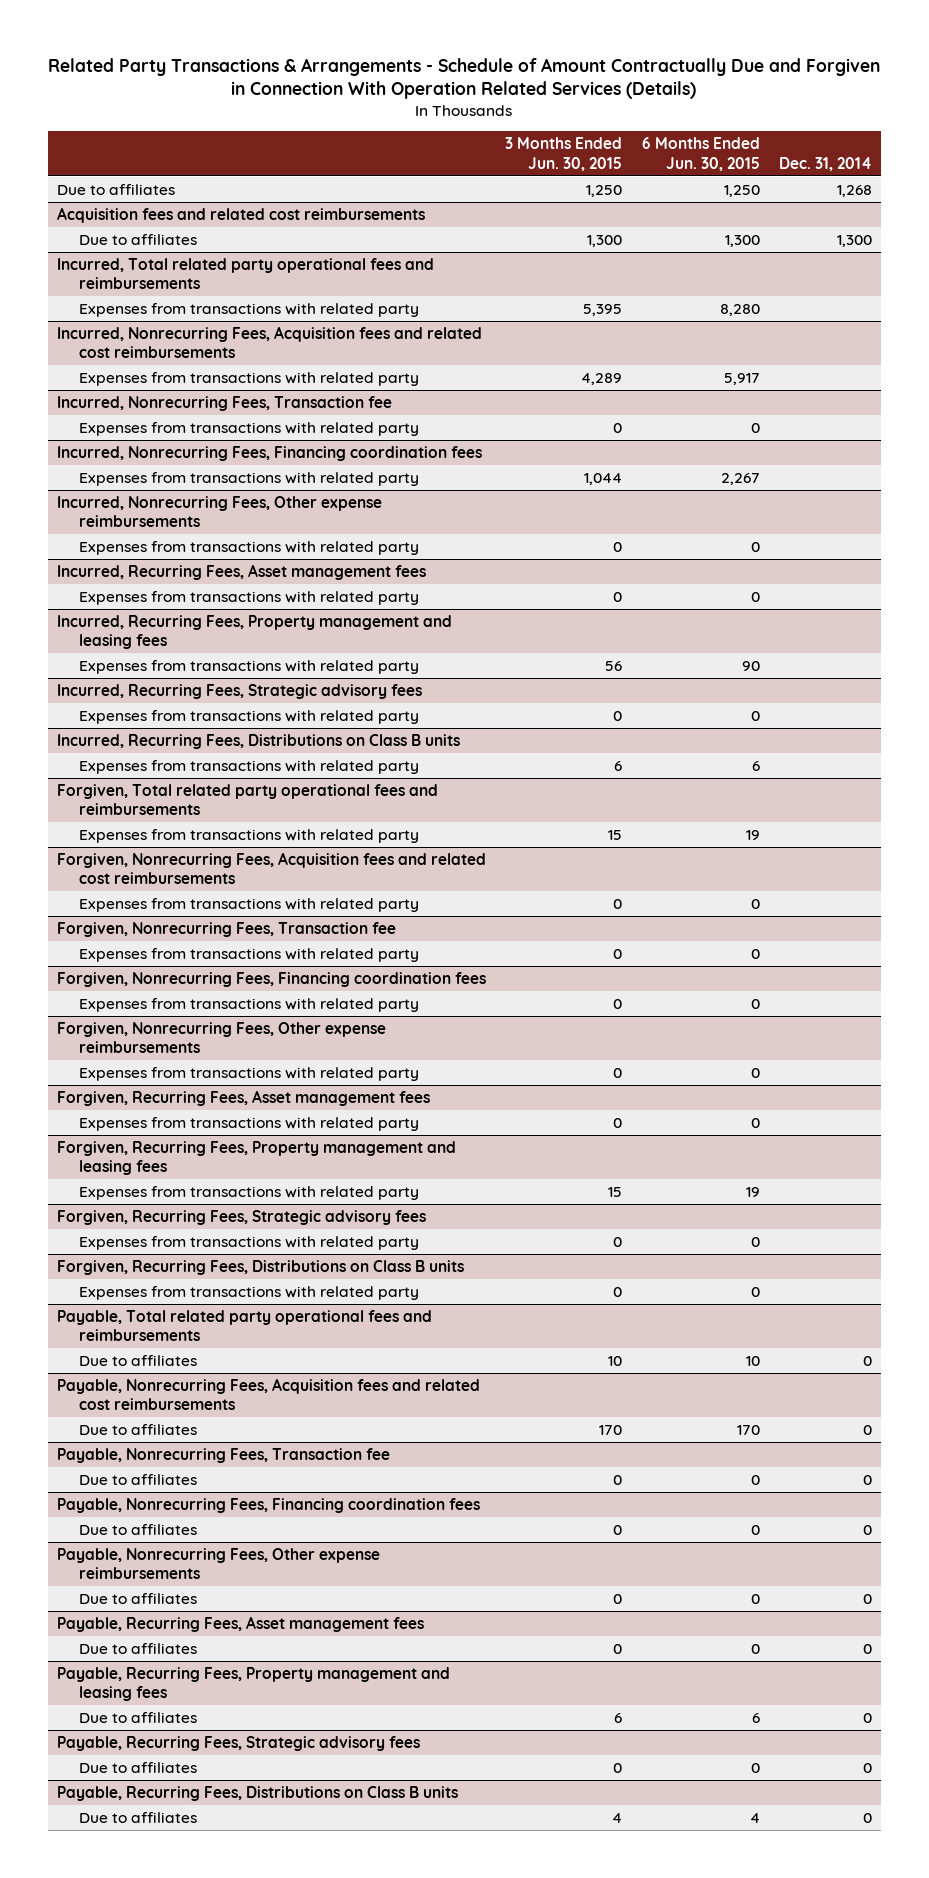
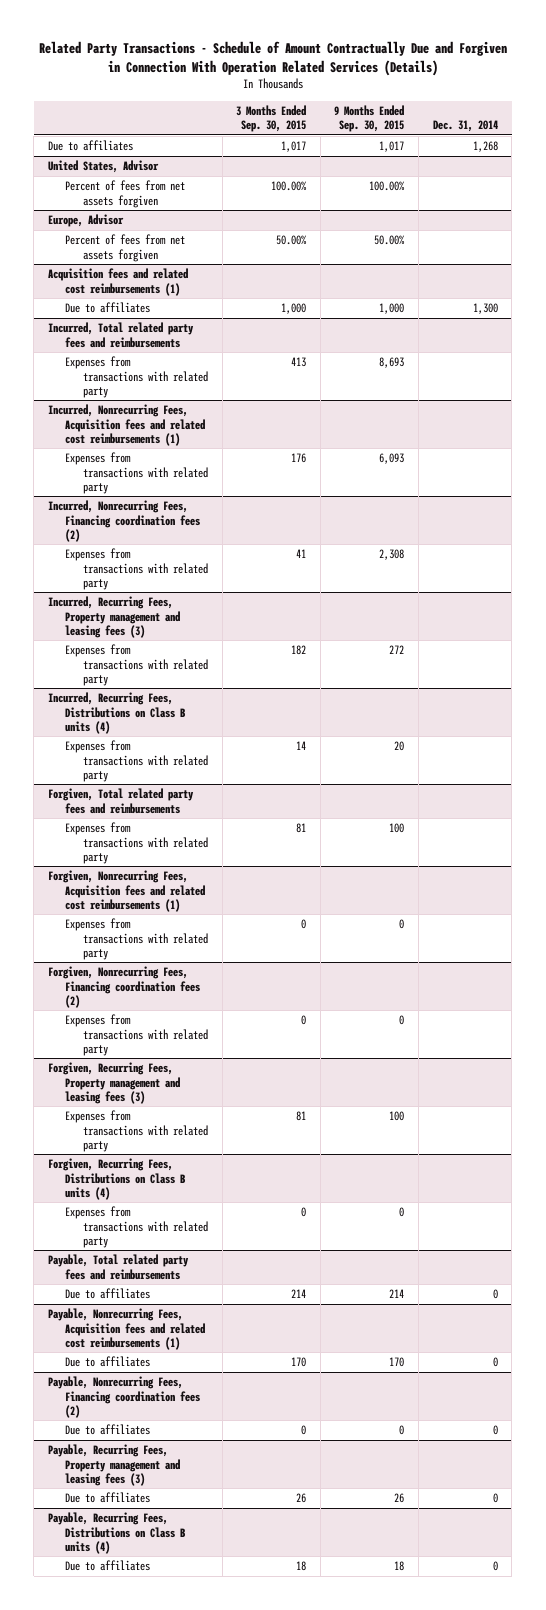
[48,57,881,100] Related Party Transactions & Arrangements - Schedule of Amount Contractually Due and Forgiven in Connection With Operation Related Services (Details) -> [38,40,507,76] Related Party Transactions - Schedule of Amount Contractually Due and Forgiven in Connection With Operation Related Services (Details)
[505,137,623,171] 3 Months Ended Jun. 30, 2015 -> none
[641,137,760,171] 6 Months Ended Jun. 30, 2015 -> none
none -> [236,104,307,133] 3 Months Ended Sep. 30, 2015
none -> [334,104,405,133] 9 Months Ended Sep. 30, 2015
none -> [47,160,159,174] United States, Advisor
none -> [65,180,186,208] Percent of fees from net assets forgiven
none -> [47,214,124,228] Europe, Advisor
none -> [65,234,186,262] Percent of fees from net assets forgiven
[57,206,426,223] Acquisition fees and related cost reimbursements -> [47,268,188,296] Acquisition fees and related cost reimbursements (1)
[57,257,435,290] Incurred, Total related party operational fees and reimbursements -> [47,322,194,348] Incurred, Total related party fees and reimbursements
[57,325,483,359] Incurred, Nonrecurring Fees, Acquisition fees and related cost reimbursements -> [47,404,206,446] Incurred, Nonrecurring Fees, Acquisition fees and related cost reimbursements (1)
[57,395,393,411] Incurred, Nonrecurring Fees, Transaction fee -> none
[79,421,420,436] Expenses from transactions with related party -> none
[57,445,483,461] Incurred, Nonrecurring Fees, Financing coordination fees -> [47,500,201,542] Incurred, Nonrecurring Fees, Financing coordination fees (2)
[57,495,383,528] Incurred, Nonrecurring Fees, Other expense reimbursements -> none
[79,540,420,555] Expenses from transactions with related party -> none
[57,563,427,580] Incurred, Recurring Fees, Asset management fees -> none
[79,590,420,605] Expenses from transactions with related party -> none
[57,614,453,650] Incurred, Recurring Fees, Property management and leasing fees -> [47,596,181,638] Incurred, Recurring Fees, Property management and leasing fees (3)
[57,683,423,699] Incurred, Recurring Fees, Strategic advisory fees -> none
[79,709,420,724] Expenses from transactions with related party -> none
[57,733,461,749] Incurred, Recurring Fees, Distributions on Class B units -> [47,692,187,734] Incurred, Recurring Fees, Distributions on Class B units (4)
[57,783,439,816] Forgiven, Total related party operational fees and reimbursements -> [47,788,194,814] Forgiven, Total related party fees and reimbursements
[57,851,487,885] Forgiven, Nonrecurring Fees, Acquisition fees and related cost reimbursements -> [47,870,206,912] Forgiven, Nonrecurring Fees, Acquisition fees and related cost reimbursements (1)
[57,921,397,937] Forgiven, Nonrecurring Fees, Transaction fee -> none
[79,947,420,962] Expenses from transactions with related party -> none
[57,971,487,987] Forgiven, Nonrecurring Fees, Financing coordination fees -> [47,966,201,1008] Forgiven, Nonrecurring Fees, Financing coordination fees (2)
[57,1021,387,1054] Forgiven, Nonrecurring Fees, Other expense reimbursements -> none
[79,1066,420,1081] Expenses from transactions with related party -> none
[57,1089,431,1106] Forgiven, Recurring Fees, Asset management fees -> none
[79,1116,420,1131] Expenses from transactions with related party -> none
[57,1140,457,1176] Forgiven, Recurring Fees, Property management and leasing fees -> [47,1062,181,1104] Forgiven, Recurring Fees, Property management and leasing fees (3)
[57,1209,427,1225] Forgiven, Recurring Fees, Strategic advisory fees -> none
[79,1235,420,1250] Expenses from transactions with related party -> none
[57,1259,465,1275] Forgiven, Recurring Fees, Distributions on Class B units -> [47,1158,187,1200] Forgiven, Recurring Fees, Distributions on Class B units (4)
[57,1309,433,1342] Payable, Total related party operational fees and reimbursements -> [47,1254,189,1280] Payable, Total related party fees and reimbursements
[57,1377,481,1411] Payable, Nonrecurring Fees, Acquisition fees and related cost reimbursements -> [47,1308,206,1350] Payable, Nonrecurring Fees, Acquisition fees and related cost reimbursements (1)
[57,1447,391,1463] Payable, Nonrecurring Fees, Transaction fee -> none
[79,1473,198,1485] Due to affiliates -> none
[57,1497,481,1513] Payable, Nonrecurring Fees, Financing coordination fees -> [47,1376,201,1418] Payable, Nonrecurring Fees, Financing coordination fees (2)
[57,1547,381,1580] Payable, Nonrecurring Fees, Other expense reimbursements -> none
[79,1592,198,1604] Due to affiliates -> none
[57,1615,425,1632] Payable, Recurring Fees, Asset management fees -> none
[79,1642,198,1654] Due to affiliates -> none
[57,1666,451,1702] Payable, Recurring Fees, Property management and leasing fees -> [47,1444,181,1486] Payable, Recurring Fees, Property management and leasing fees (3)
[57,1735,421,1751] Payable, Recurring Fees, Strategic advisory fees -> none
[79,1761,198,1773] Due to affiliates -> none
[57,1785,459,1801] Payable, Recurring Fees, Distributions on Class B units -> [47,1512,187,1554] Payable, Recurring Fees, Distributions on Class B units (4)

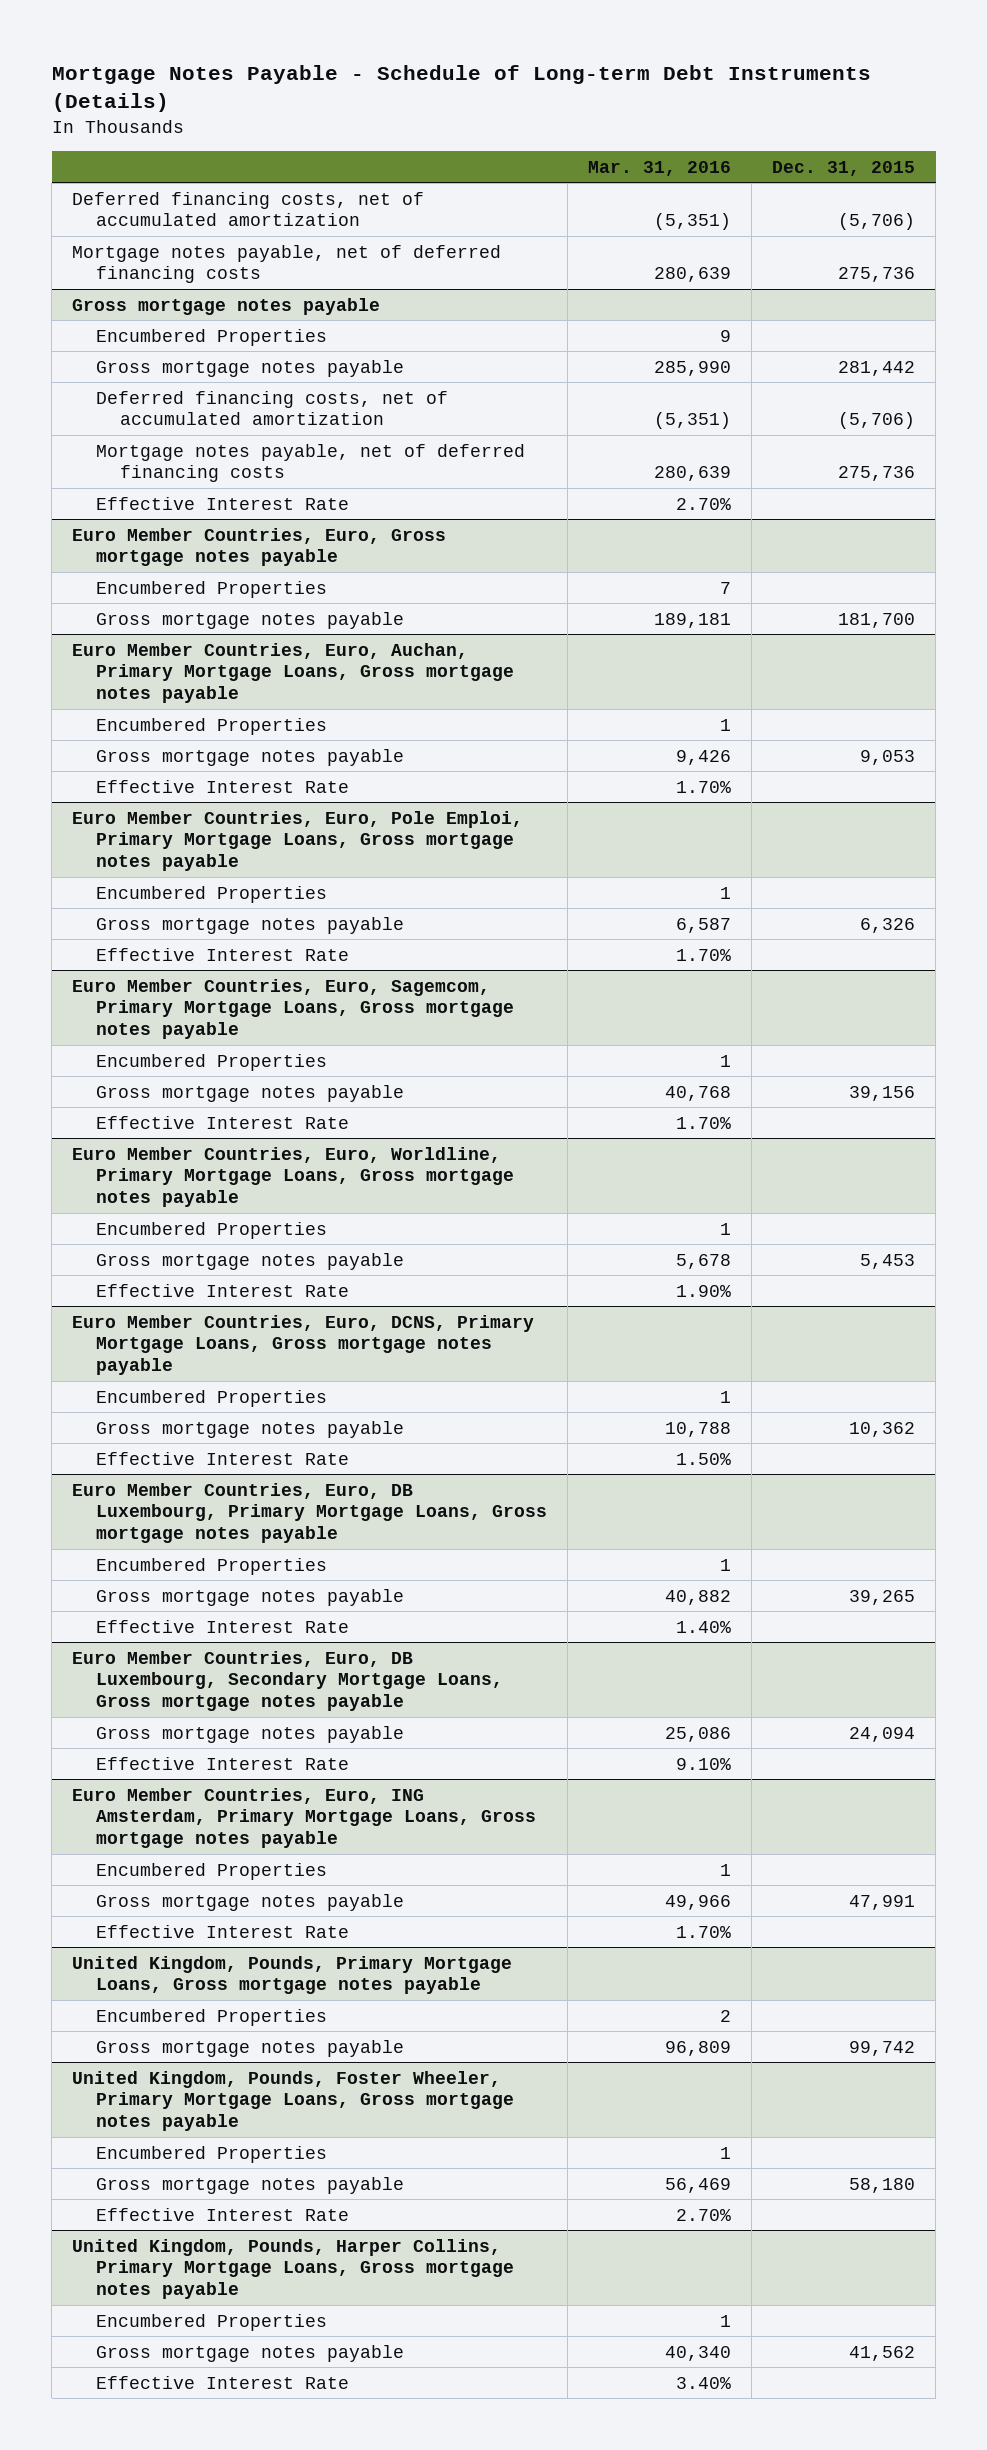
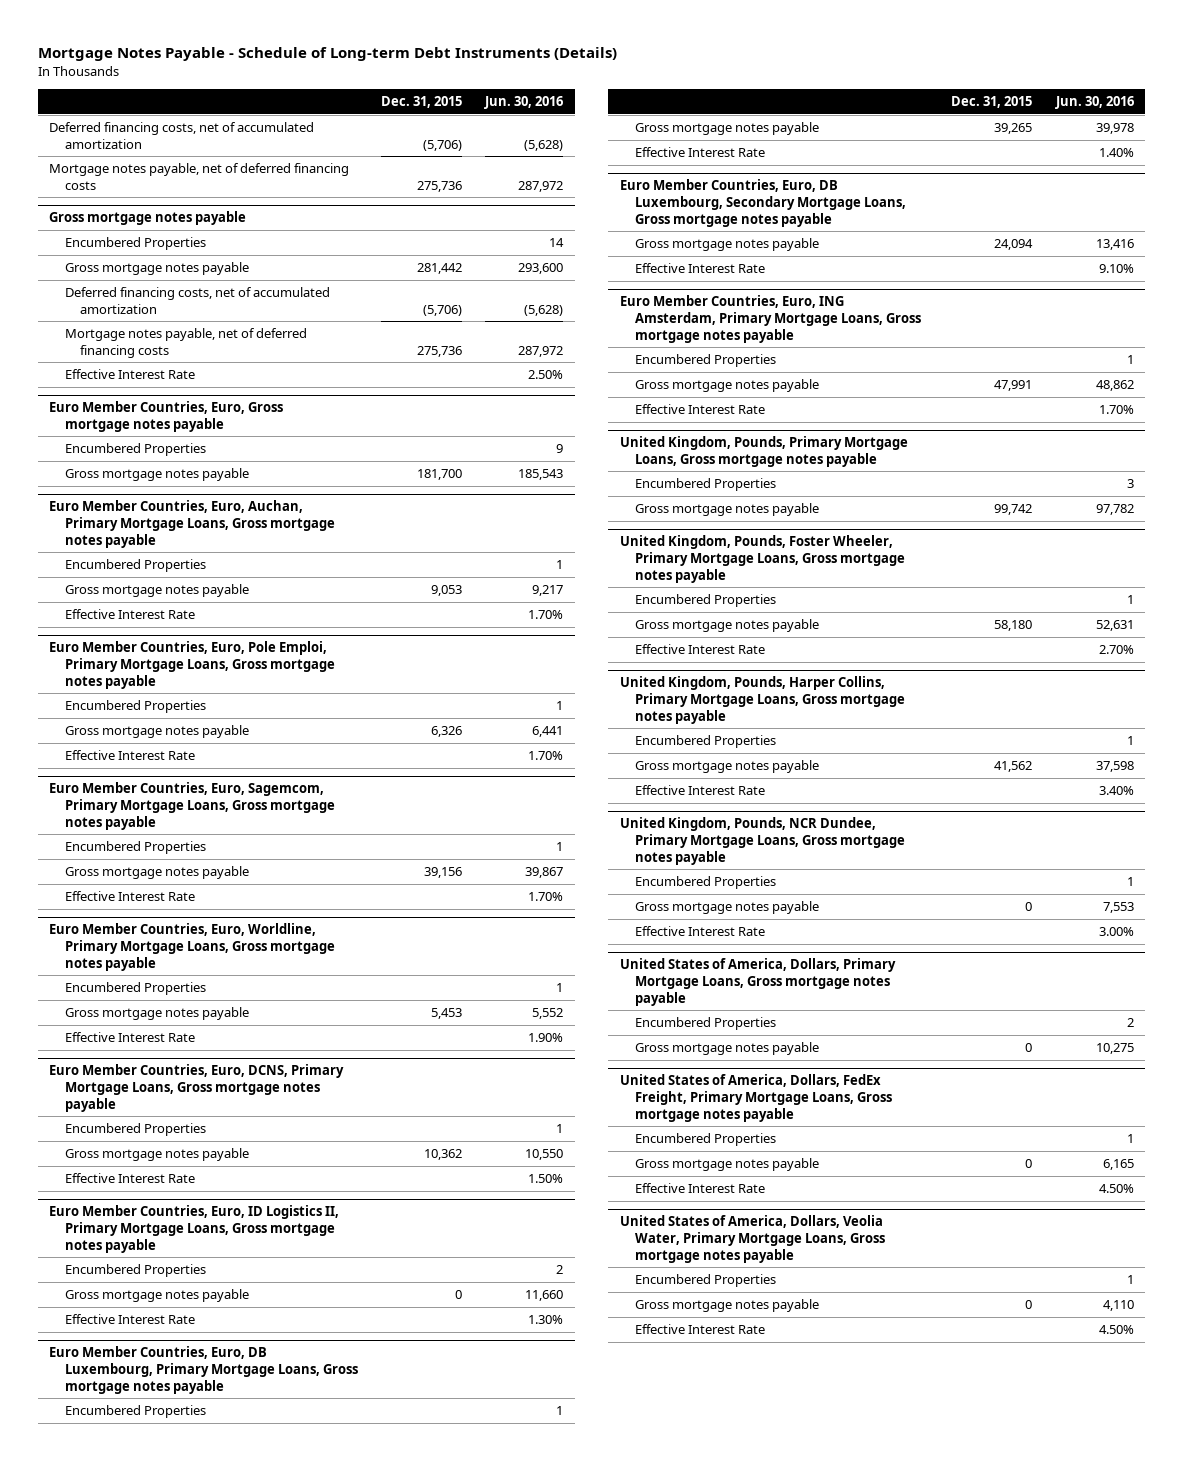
[588,160,732,176] Mar. 31, 2016 -> none
none -> [484,96,564,110] Jun. 30, 2016
none -> [49,1205,340,1253] Euro Member Countries, Euro, ID Logistics II, Primary Mortgage Loans, Gross mortgage notes payable
none -> [64,1264,206,1278] Encumbered Properties
none -> [64,1289,249,1303] Gross mortgage notes payable
none -> [64,1314,195,1325] Effective Interest Rate
none -> [619,817,906,865] United Kingdom, Pounds, NCR Dundee, Primary Mortgage Loans, Gross mortgage notes payable
none -> [635,876,777,890] Encumbered Properties
none -> [635,901,820,915] Gross mortgage notes payable
none -> [635,926,766,937] Effective Interest Rate
none -> [619,958,896,1006] United States of America, Dollars, Primary Mortgage Loans, Gross mortgage notes payable
none -> [635,1017,777,1031] Encumbered Properties
none -> [635,1042,820,1056] Gross mortgage notes payable
none -> [619,1074,893,1122] United States of America, Dollars, FedEx Freight, Primary Mortgage Loans, Gross mortgage notes payable
none -> [635,1133,777,1147] Encumbered Properties
none -> [635,1158,820,1172] Gross mortgage notes payable
none -> [635,1183,766,1194] Effective Interest Rate
none -> [619,1215,886,1263] United States of America, Dollars, Veolia Water, Primary Mortgage Loans, Gross mortgage notes payable
none -> [635,1274,777,1288] Encumbered Properties
none -> [635,1299,820,1313] Gross mortgage notes payable
none -> [635,1324,766,1335] Effective Interest Rate

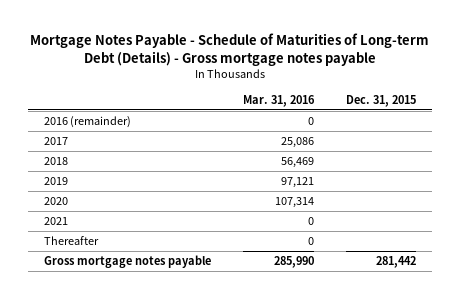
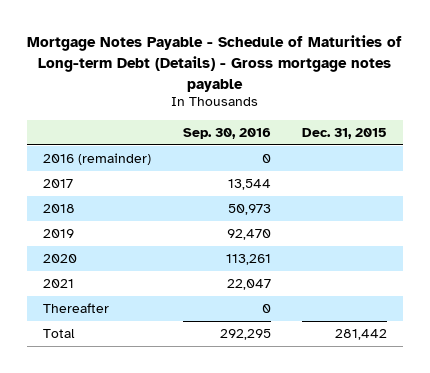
[243,94,316,107] Mar. 31, 2016 -> none
none -> [182,127,271,139] Sep. 30, 2016
[44,255,212,269] Gross mortgage notes payable -> [42,329,75,339] Total

